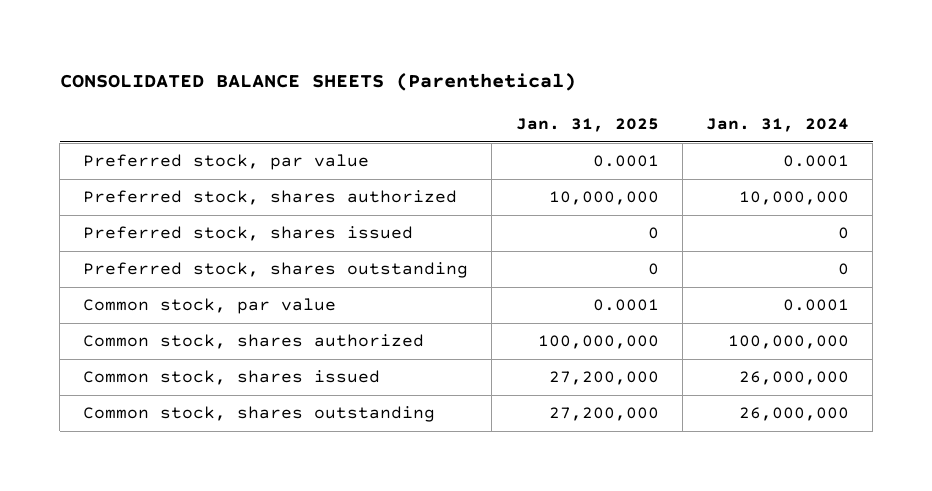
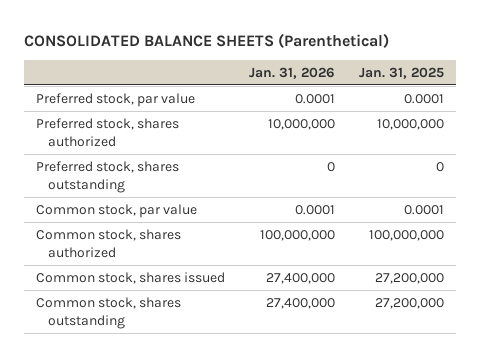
[705,117,849,132] Jan. 31, 2024 -> none
none -> [249,66,336,79] Jan. 31, 2026
[83,226,414,242] Preferred stock, shares issued -> none

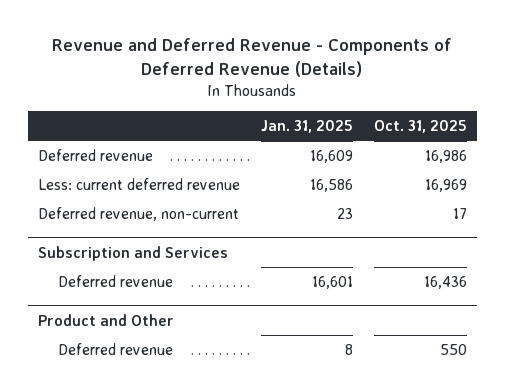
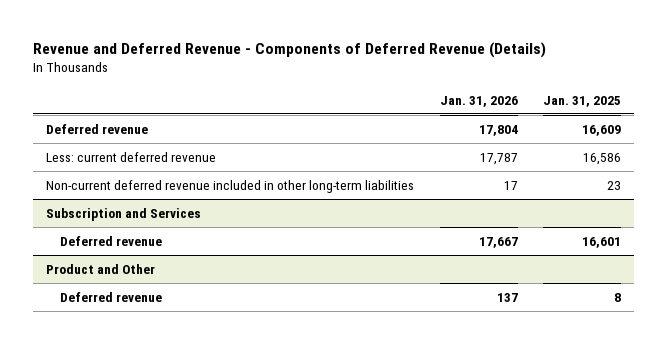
[373,119,467,133] Oct. 31, 2025 -> none
none -> [439,95,518,107] Jan. 31, 2026
[38,206,240,221] Deferred revenue, non-current -> [45,179,414,193] Non-current deferred revenue included in other long-term liabilities

